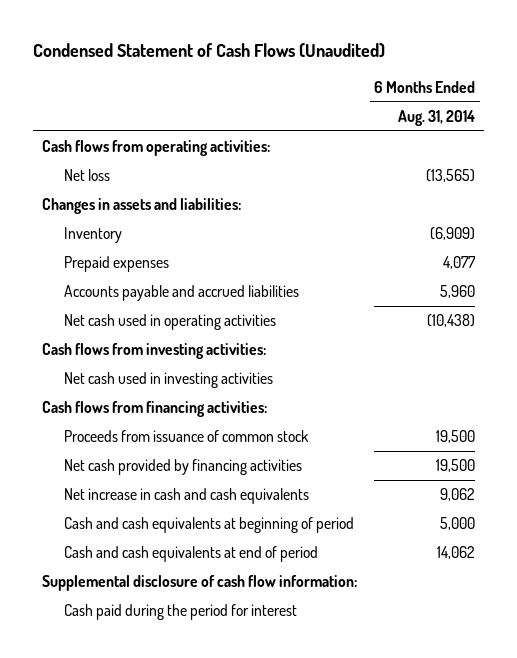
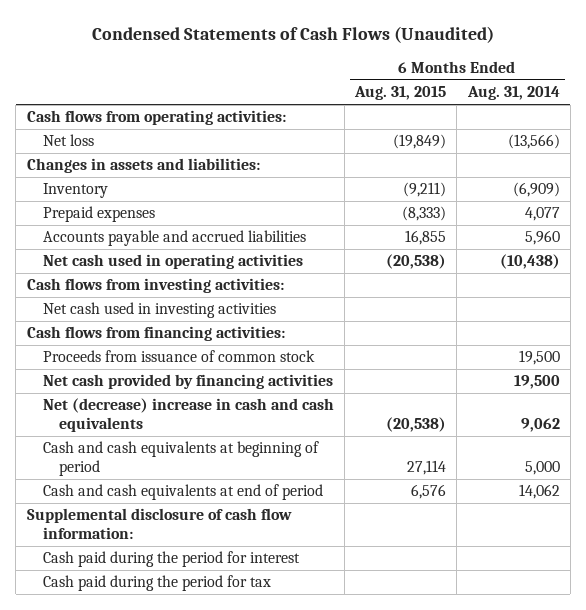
[33,43,386,59] Condensed Statement of Cash Flows (Unaudited) -> [92,25,495,43] Condensed Statements of Cash Flows (Unaudited)
none -> [354,86,447,101] Aug. 31, 2015
[426,169,476,183] (13,565) -> [507,134,560,150] (13,566)
[63,488,309,505] Net increase in cash and cash equivalents -> [42,398,334,433] Net (decrease) increase in cash and cash equivalents
none -> [42,575,271,592] Cash paid during the period for tax

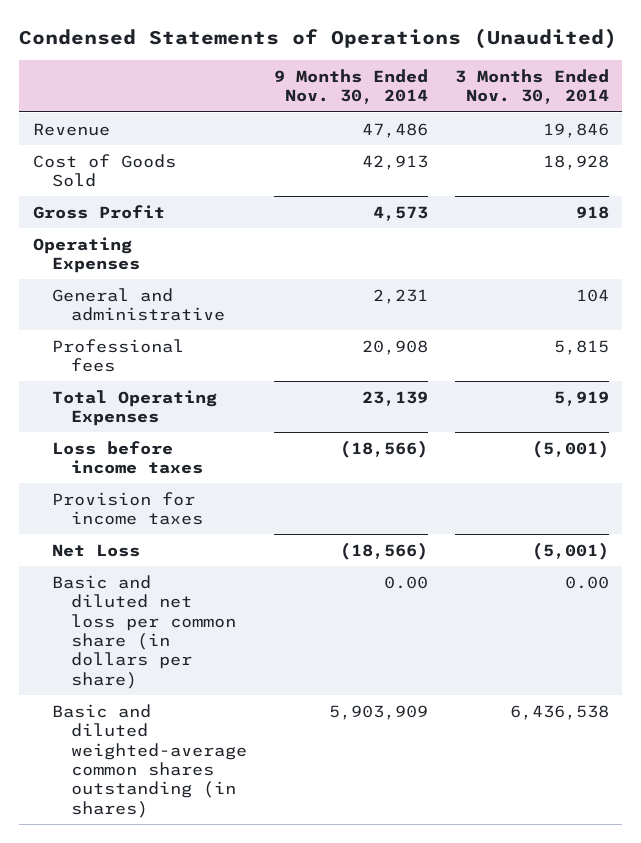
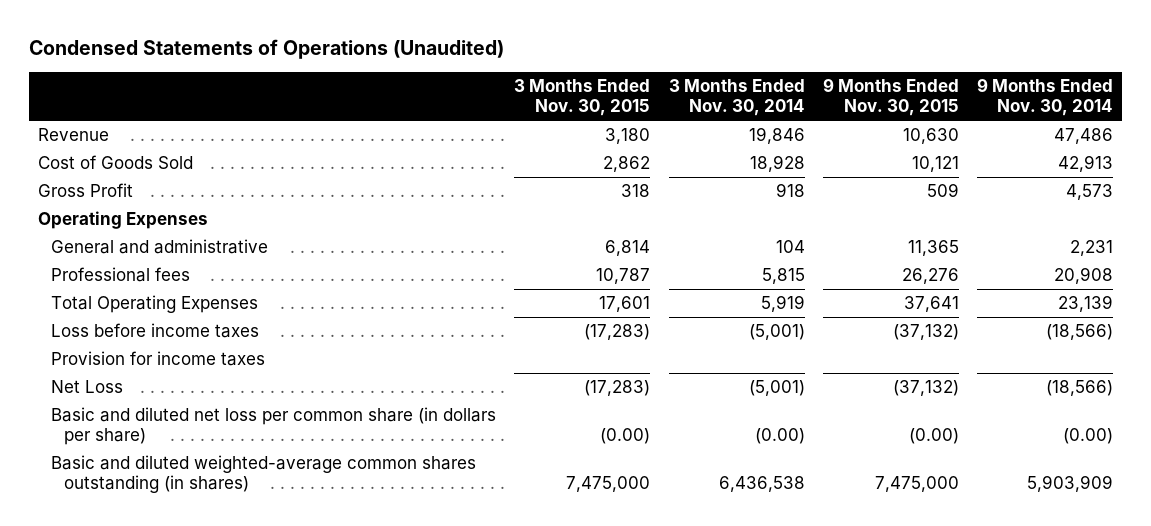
none -> [514,79,651,117] 3 Months Ended Nov. 30, 2015
none -> [822,78,959,117] 9 Months Ended Nov. 30, 2015
[383,575,428,589] 0.00 -> [1063,428,1114,445] (0.00)
[564,575,609,589] 0.00 -> [754,428,805,445] (0.00)

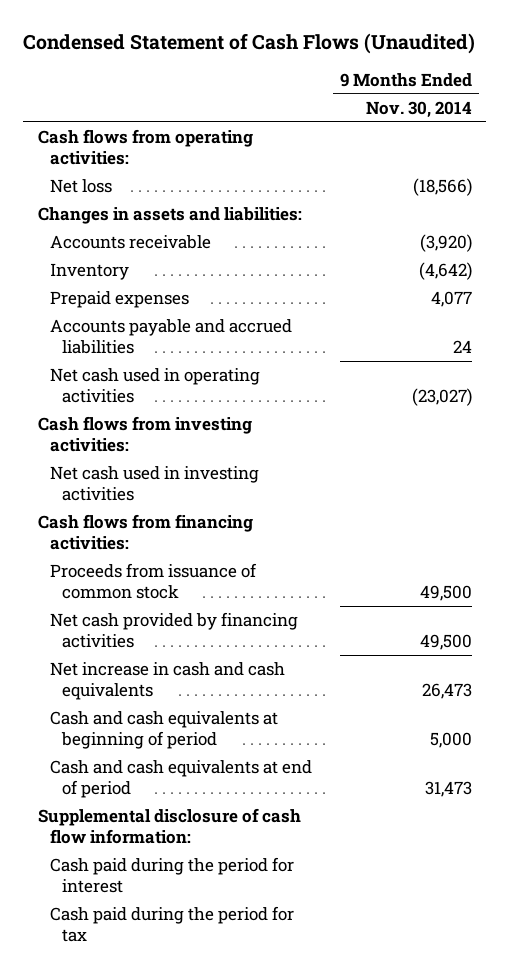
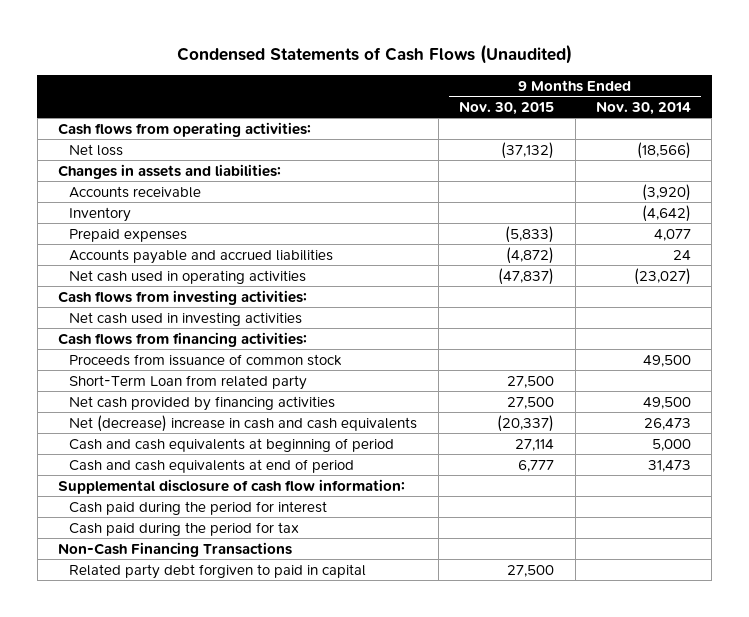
[23,33,476,55] Condensed Statement of Cash Flows (Unaudited) -> [176,44,572,65] Condensed Statements of Cash Flows (Unaudited)
none -> [459,101,555,115] Nov. 30, 2015
none -> [69,374,308,390] Short-Term Loan from related party
[49,661,285,701] Net increase in cash and cash equivalents -> [69,414,418,432] Net (decrease) increase in cash and cash equivalents
none -> [58,541,293,557] Non-Cash Financing Transactions
none -> [69,563,367,579] Related party debt forgiven to paid in capital

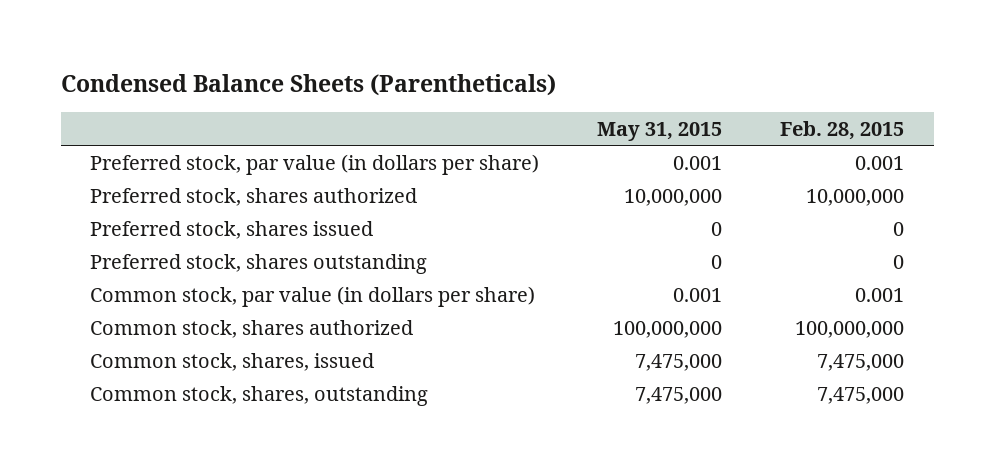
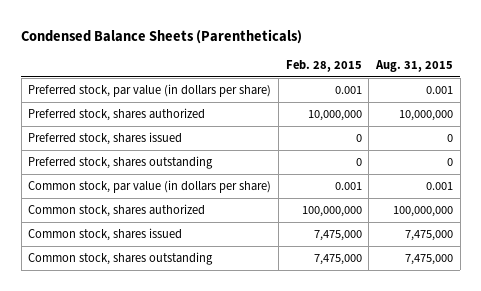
[597,121,723,141] May 31, 2015 -> none
none -> [374,60,453,73] Aug. 31, 2015
[89,352,374,371] Common stock, shares, issued -> [28,227,183,241] Common stock, shares issued
[89,385,428,406] Common stock, shares, outstanding -> [28,251,214,265] Common stock, shares outstanding

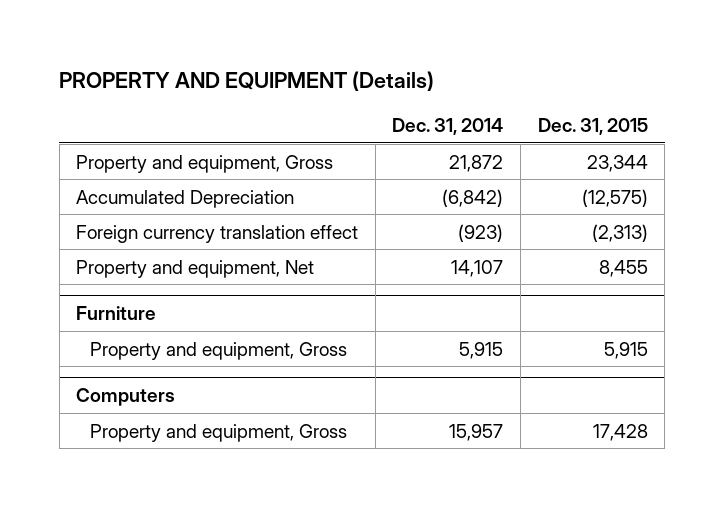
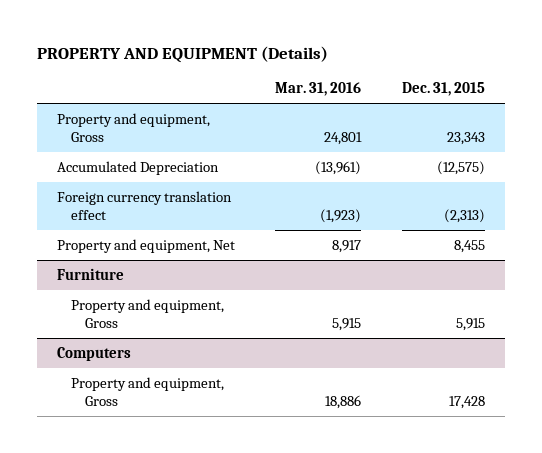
[392,117,504,135] Dec. 31, 2014 -> none
none -> [275,82,362,97] Mar. 31, 2016
[586,154,648,172] 23,344 -> [446,131,485,145] 23,343

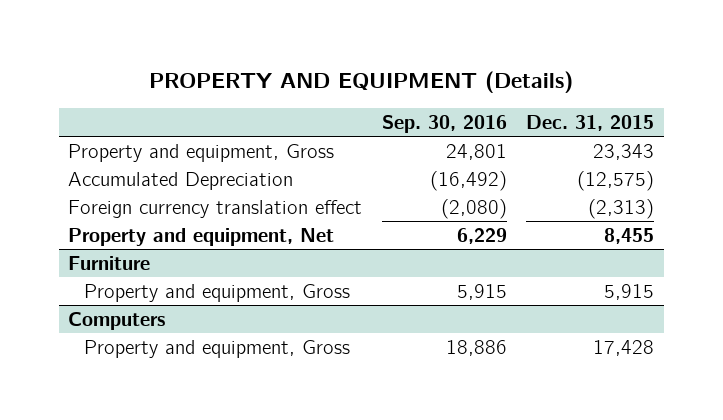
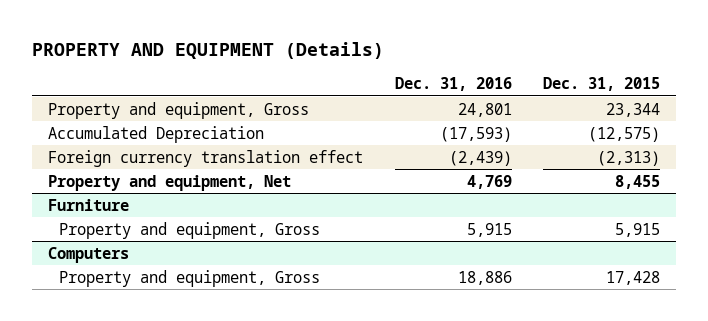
[381,114,507,133] Sep. 30, 2016 -> none
none -> [394,77,512,92] Dec. 31, 2016
[593,143,655,160] 23,343 -> [606,102,661,117] 23,344

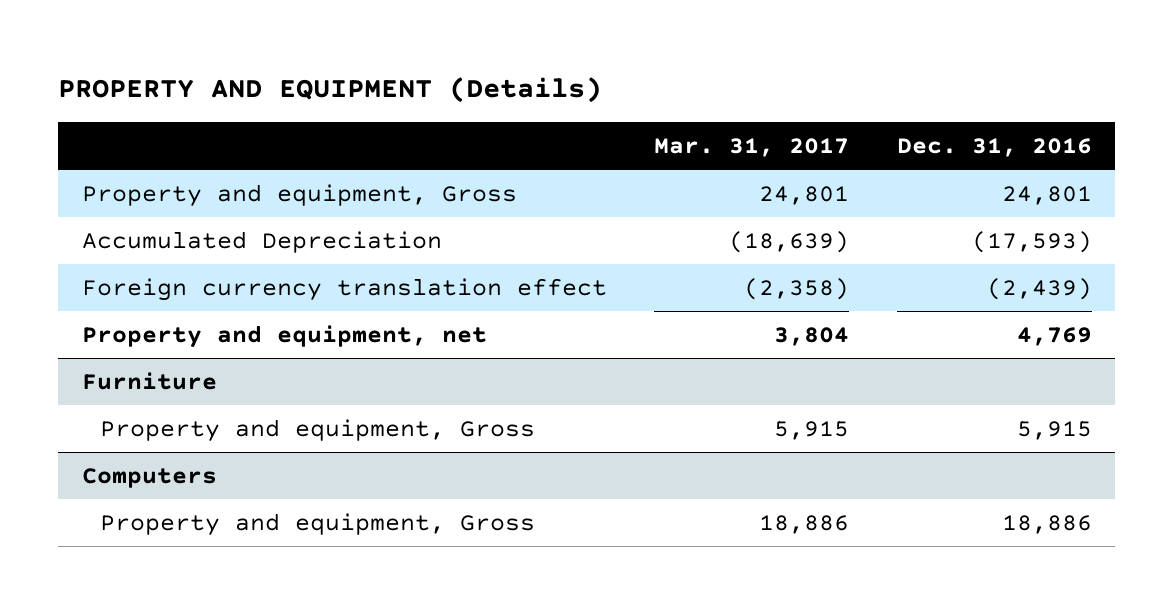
[543,77,661,92] Dec. 31, 2015 -> none
none -> [654,137,850,157] Mar. 31, 2017
[47,174,291,191] Property and equipment, Net -> [81,325,487,349] Property and equipment, net

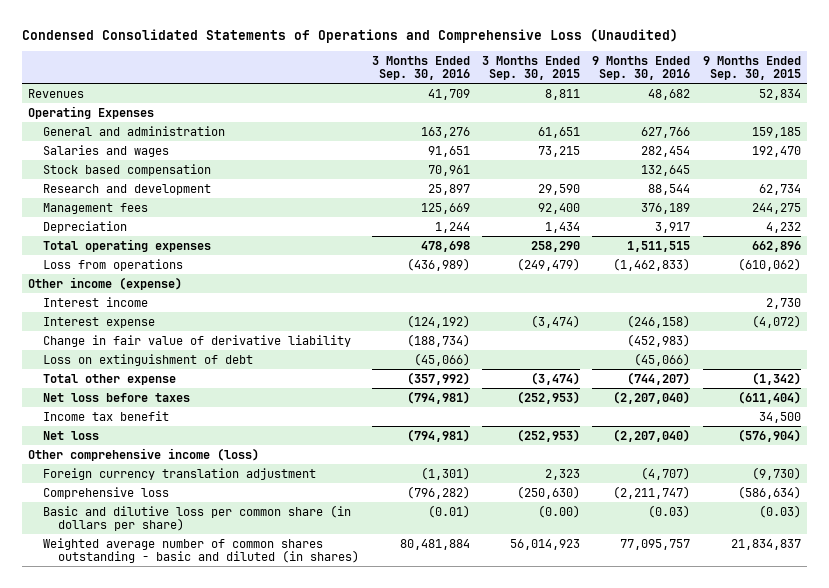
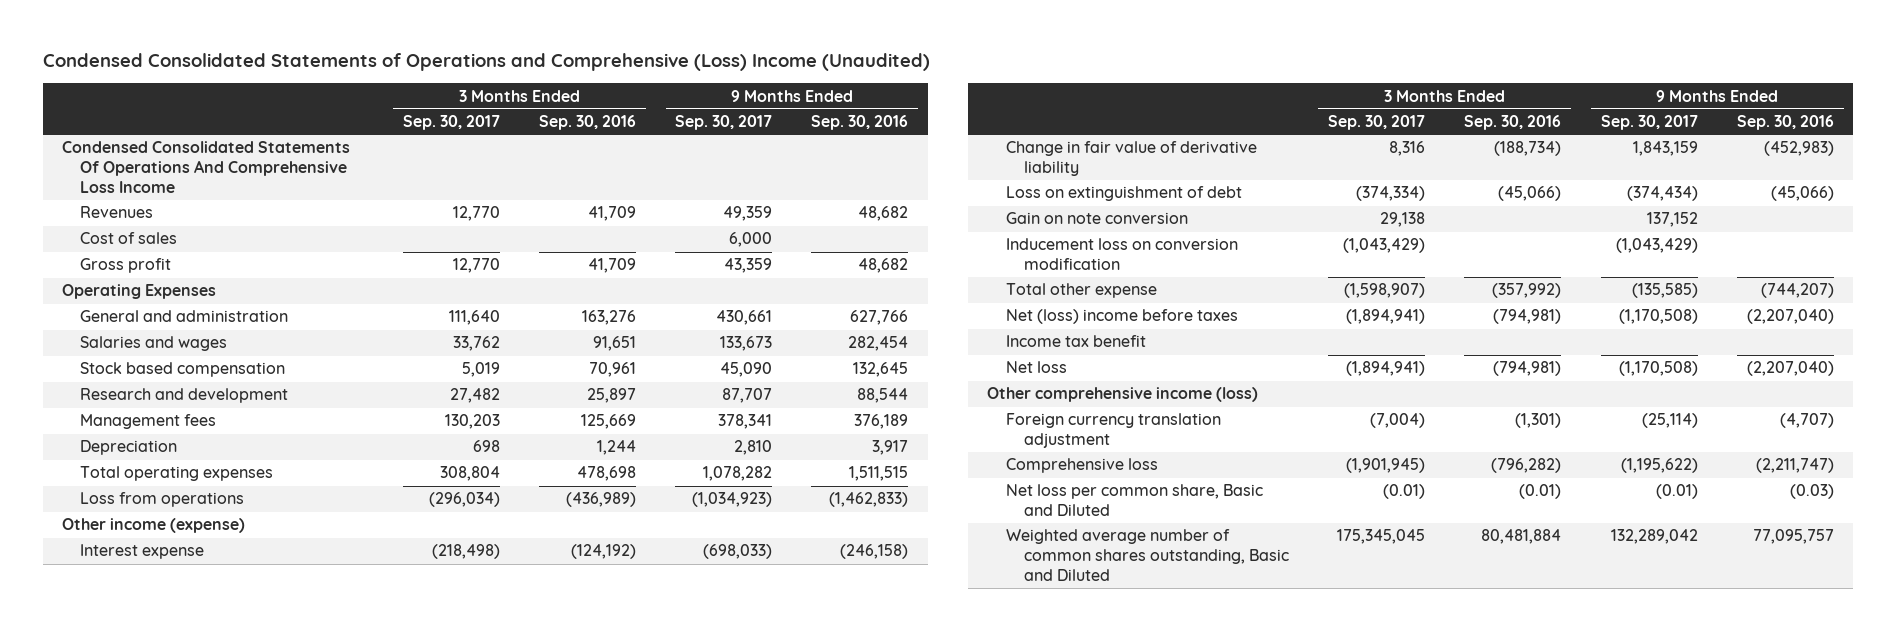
[21,28,678,43] Condensed Consolidated Statements of Operations and Comprehensive Loss (Unaudited) -> [42,53,930,72] Condensed Consolidated Statements of Operations and Comprehensive (Loss) Income (Unaudited)
[481,55,580,81] 3 Months Ended Sep. 30, 2015 -> none
[702,55,801,81] 9 Months Ended Sep. 30, 2015 -> none
none -> [402,115,500,131] Sep. 30, 2017
none -> [675,115,773,131] Sep. 30, 2017
none -> [62,141,351,194] Condensed Consolidated Statements Of Operations And Comprehensive Loss Income
none -> [80,232,178,245] Cost of sales
none -> [80,258,172,274] Gross profit
[43,296,149,307] Interest income -> none
none -> [1005,212,1188,225] Gain on note conversion
none -> [1005,238,1238,271] Inducement loss on conversion modification
[43,392,191,402] Net loss before taxes -> [1005,309,1238,325] Net (loss) income before taxes
[43,504,352,532] Basic and dilutive loss per common share (in dollars per share) -> [1005,484,1263,517] Net loss per common share, Basic and Diluted
[43,537,360,564] Weighted average number of common shares outstanding - basic and diluted (in shares) -> [1005,529,1290,582] Weighted average number of common shares outstanding, Basic and Diluted

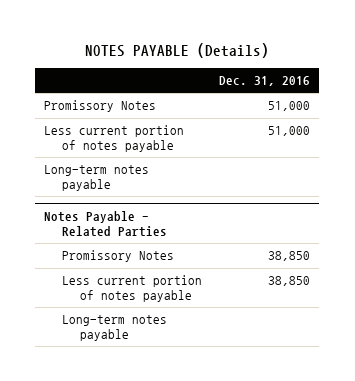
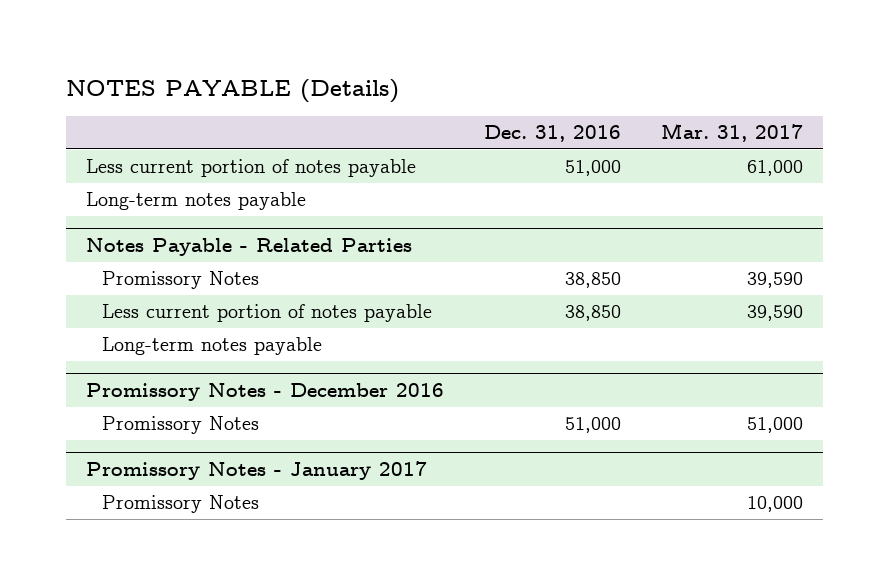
none -> [660,122,803,142] Mar. 31, 2017
[44,100,157,113] Promissory Notes -> none
none -> [85,382,444,401] Promissory Notes - December 2016
none -> [101,416,259,435] Promissory Notes
none -> [85,460,427,480] Promissory Notes - January 2017
none -> [101,495,259,514] Promissory Notes

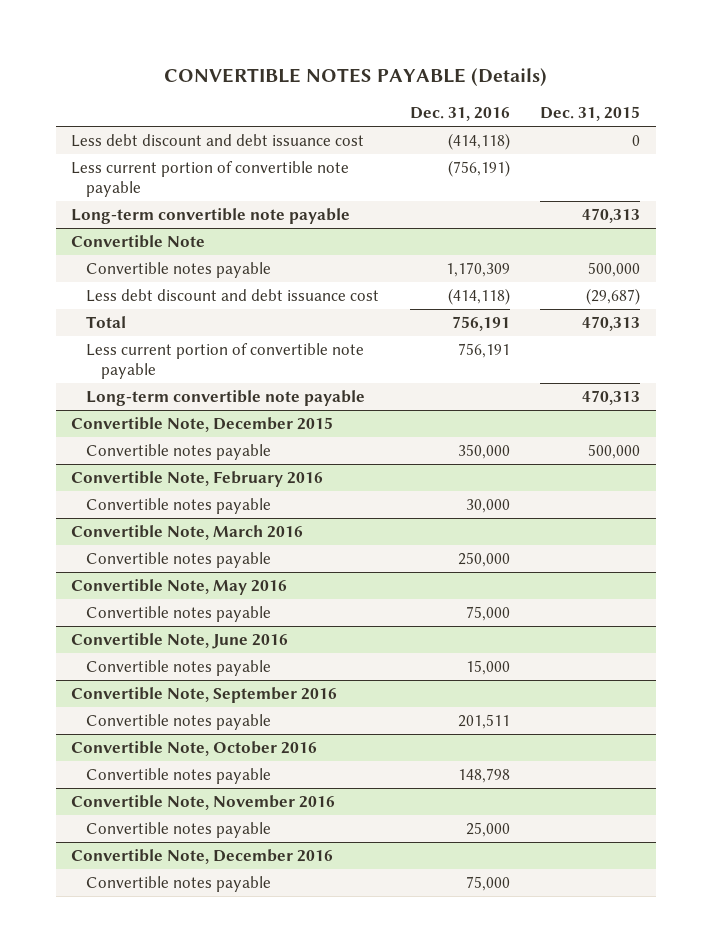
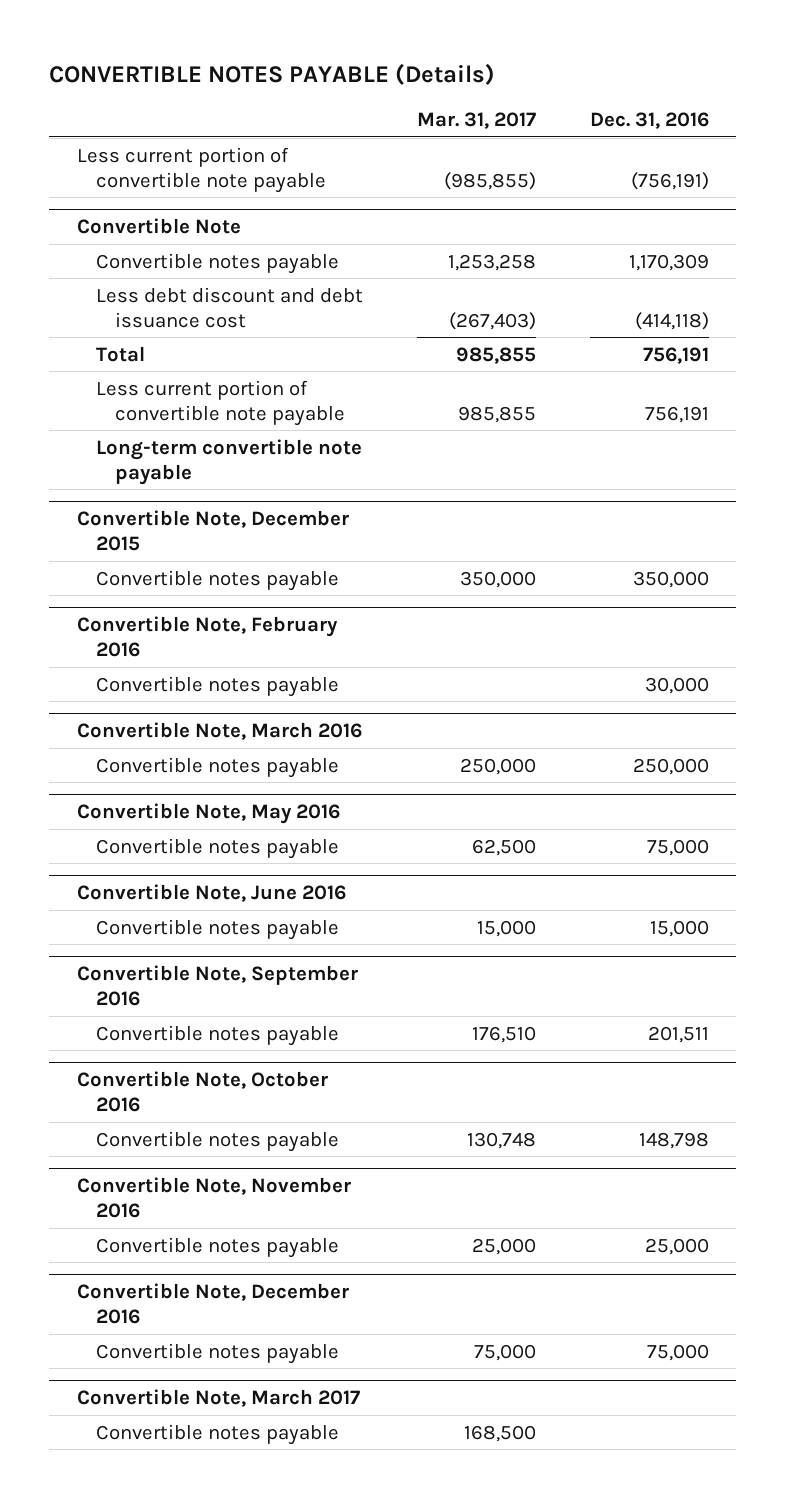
[540,105,641,121] Dec. 31, 2015 -> none
none -> [416,112,536,130] Mar. 31, 2017
[71,134,365,148] Less debt discount and debt issuance cost -> none
[71,208,351,225] Long-term convertible note payable -> none
none -> [76,1389,360,1408] Convertible Note, March 2017
none -> [95,1423,339,1445] Convertible notes payable

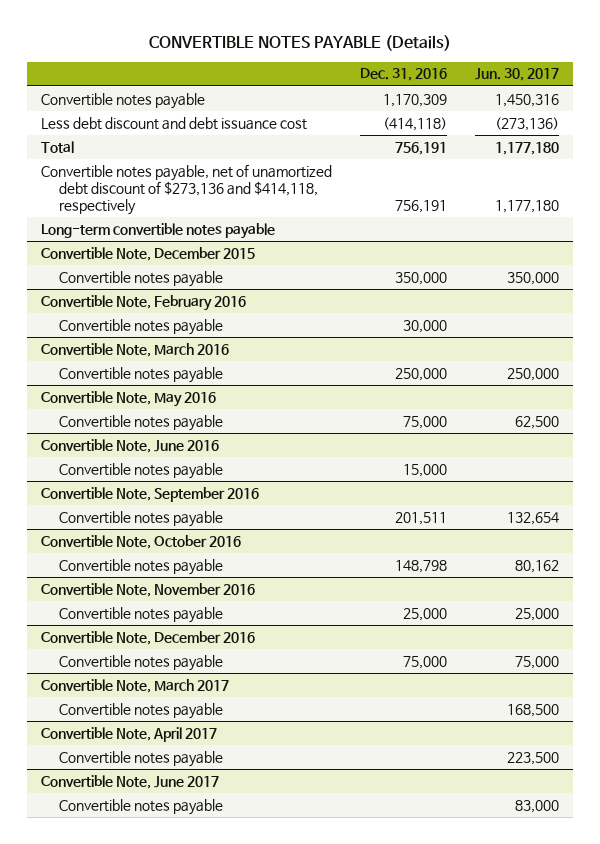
[416,112,536,130] Mar. 31, 2017 -> none
none -> [474,68,559,82] Jun. 30, 2017
[76,146,326,193] Less current portion of convertible note payable -> none
[76,218,241,235] Convertible Note -> none
[95,379,345,426] Less current portion of convertible note payable -> [41,163,333,216] Convertible notes payable, net of unamortized debt discount of $273,136 and $414,118, respectively
[95,438,362,485] Long-term convertible note payable -> [41,222,276,239] Long-term convertible notes payable
none -> [41,726,218,742] Convertible Note, April 2017
none -> [59,750,224,767] Convertible notes payable
none -> [41,774,220,789] Convertible Note, June 2017
none -> [59,798,224,815] Convertible notes payable

